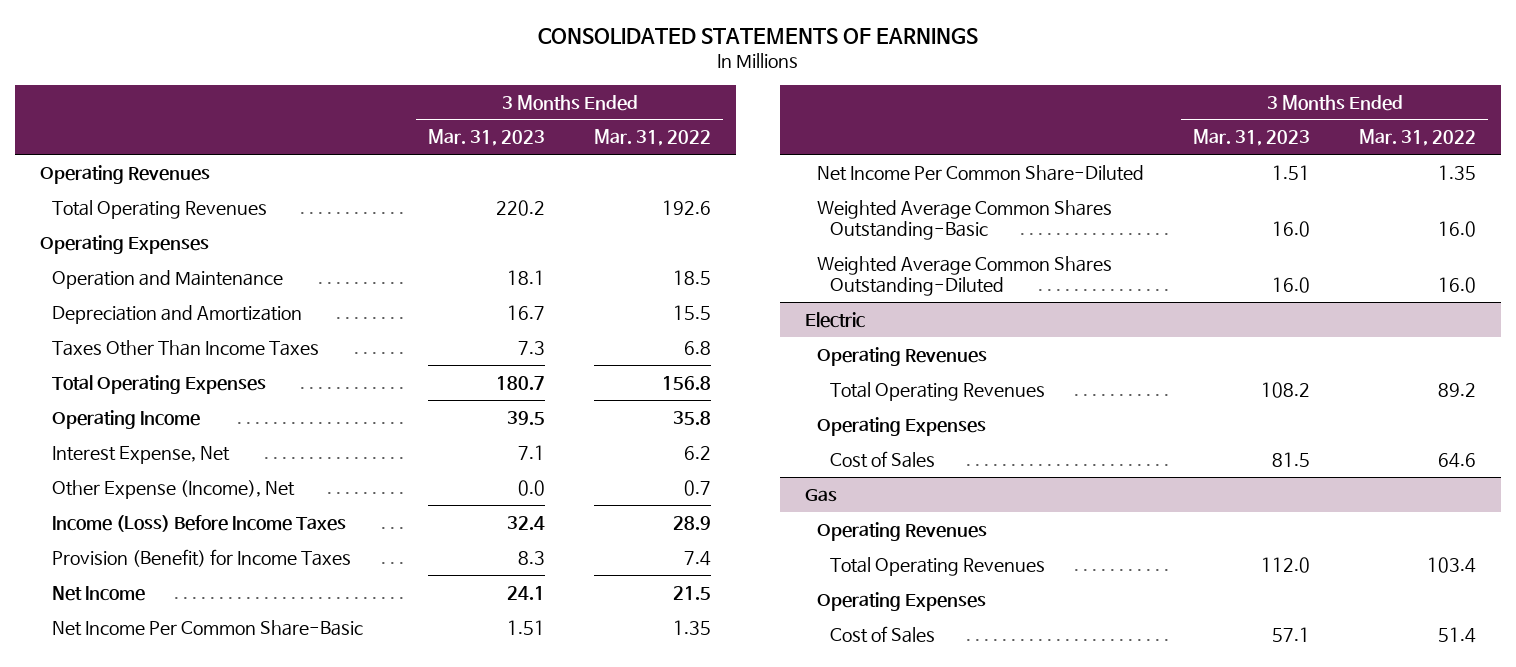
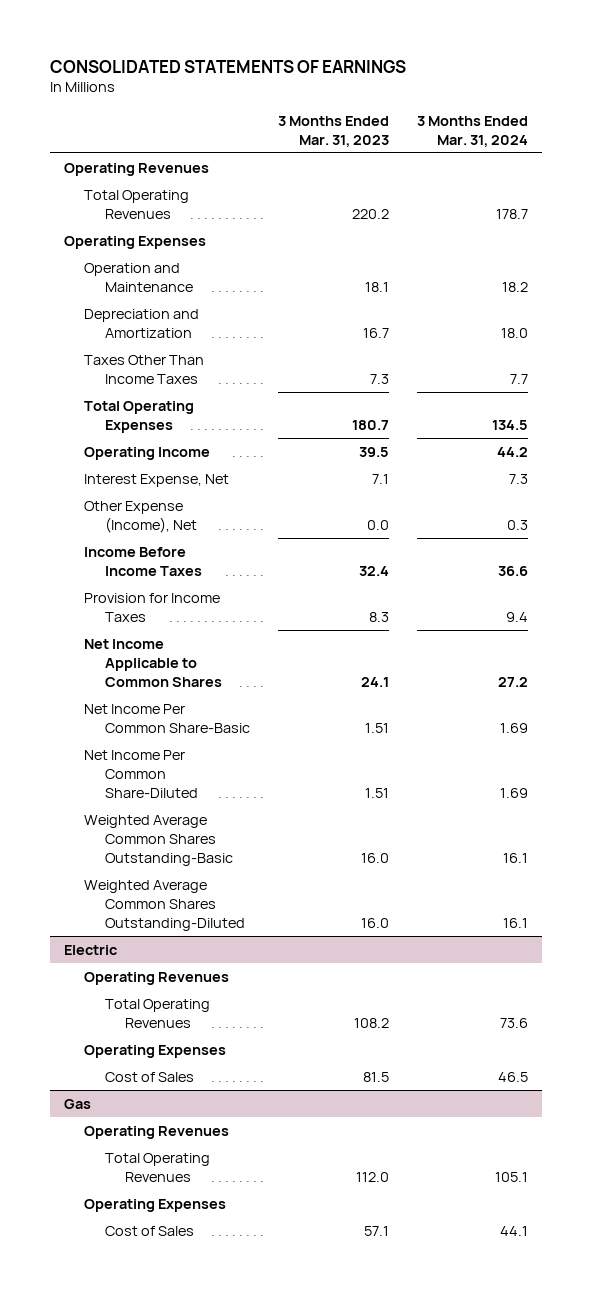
[594,129,712,147] Mar. 31, 2022 -> none
none -> [416,115,528,147] 3 Months Ended Mar. 31, 2024
[52,514,347,532] Income (Loss) Before Income Taxes -> [84,546,202,576] Income Before Income Taxes
[52,548,352,567] Provision (Benefit) for Income Taxes -> [84,592,221,622] Provision for Income Taxes
[52,585,146,601] Net Income -> [84,638,222,687] Net Income Applicable to Common Shares

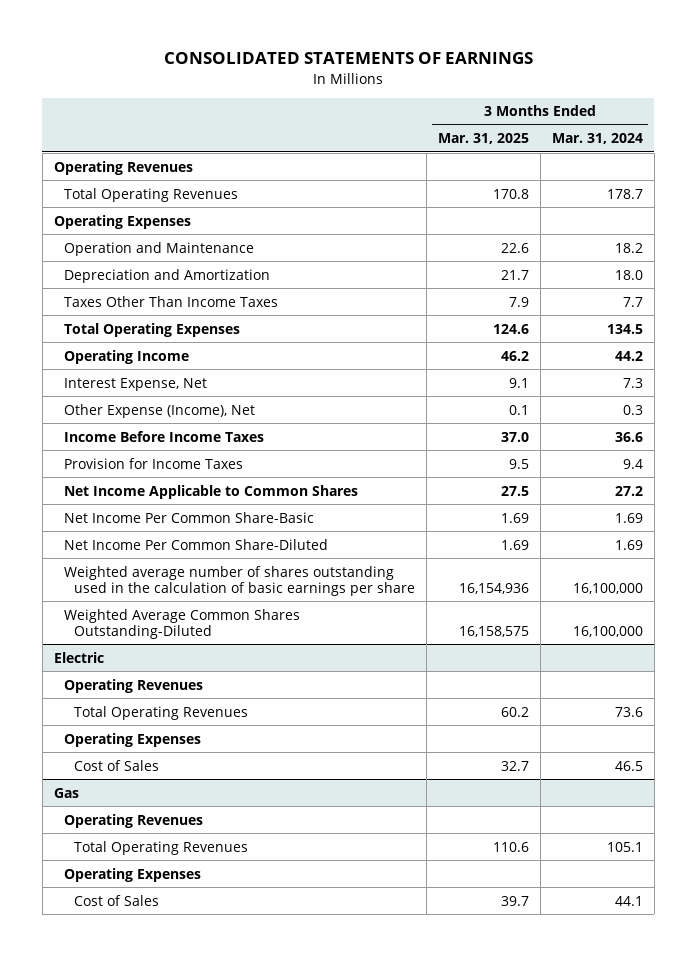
[277,115,389,147] 3 Months Ended Mar. 31, 2023 -> none
none -> [437,133,529,145] Mar. 31, 2025
[84,814,233,866] Weighted Average Common Shares Outstanding-Basic -> [63,565,415,596] Weighted average number of shares outstanding used in the calculation of basic earnings per share
[502,852,528,863] 16.1 -> [572,582,643,594] 16,100,000
[502,917,528,928] 16.1 -> [572,625,643,637] 16,100,000

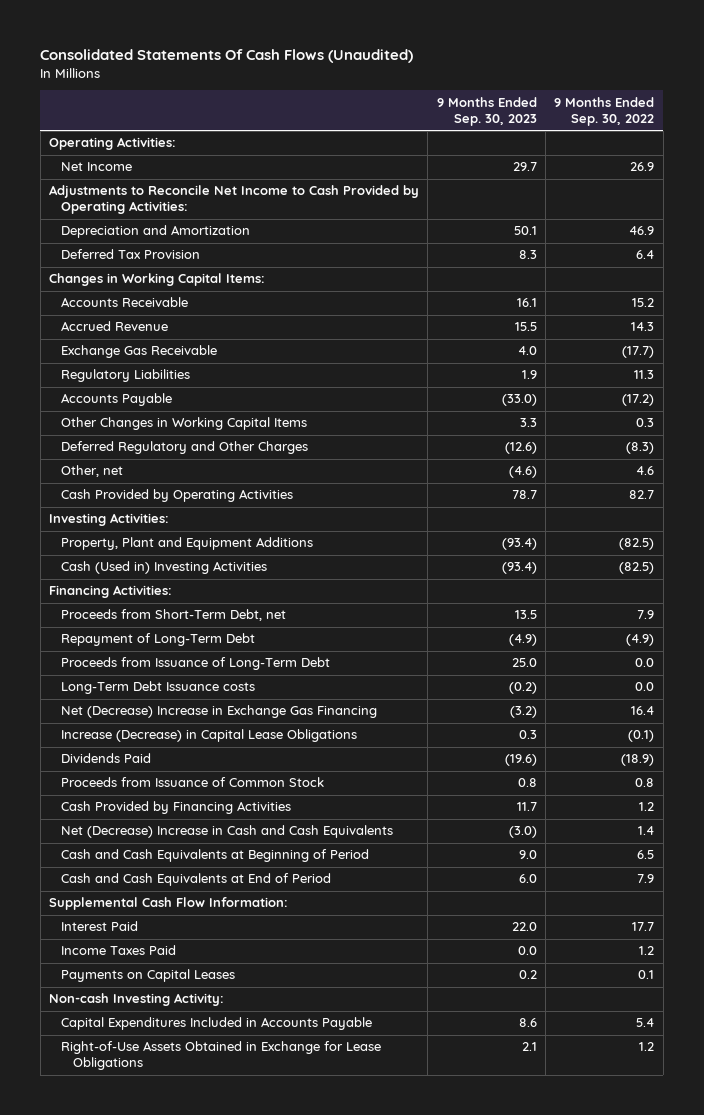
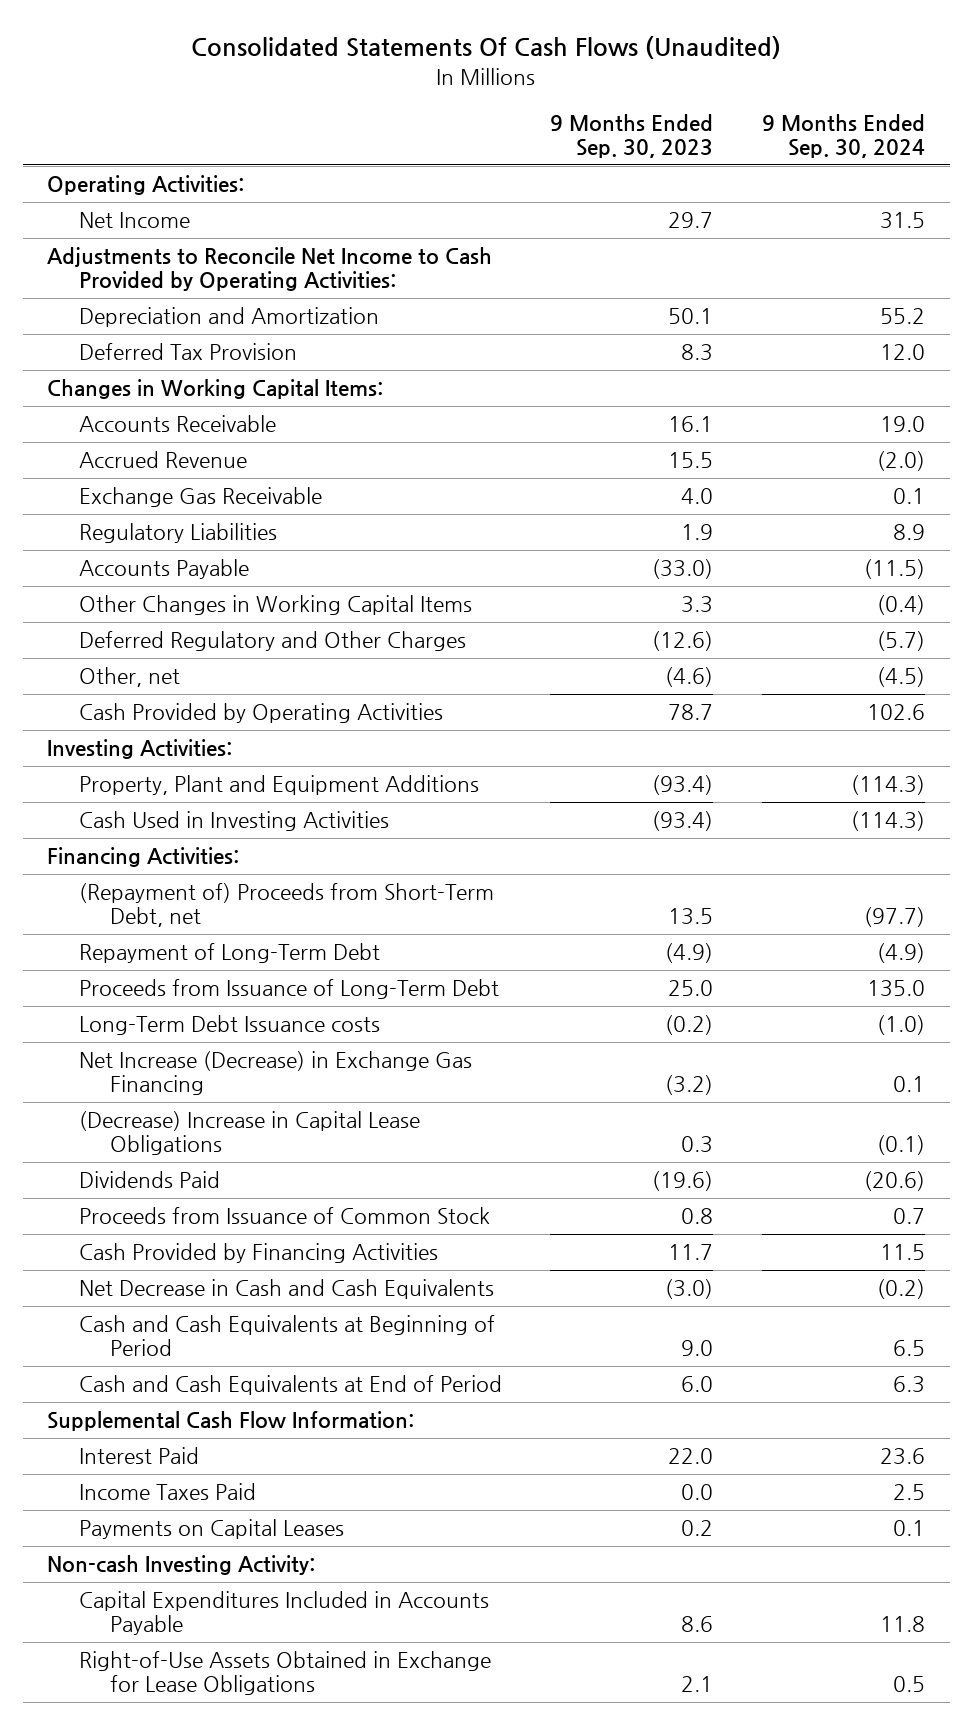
[554,96,655,126] 9 Months Ended Sep. 30, 2022 -> none
none -> [762,113,926,159] 9 Months Ended Sep. 30, 2024
[61,561,268,575] Cash (Used in) Investing Activities -> [78,811,389,832] Cash Used in Investing Activities
[61,609,287,622] Proceeds from Short-Term Debt, net -> [78,883,494,928] (Repayment of) Proceeds from Short-Term Debt, net
[61,705,378,719] Net (Decrease) Increase in Exchange Gas Financing -> [78,1051,472,1096] Net Increase (Decrease) in Exchange Gas Financing
[61,729,358,743] Increase (Decrease) in Capital Lease Obligations -> [78,1111,420,1156] (Decrease) Increase in Capital Lease Obligations
[61,825,394,839] Net (Decrease) Increase in Cash and Cash Equivalents -> [78,1279,494,1300] Net Decrease in Cash and Cash Equivalents

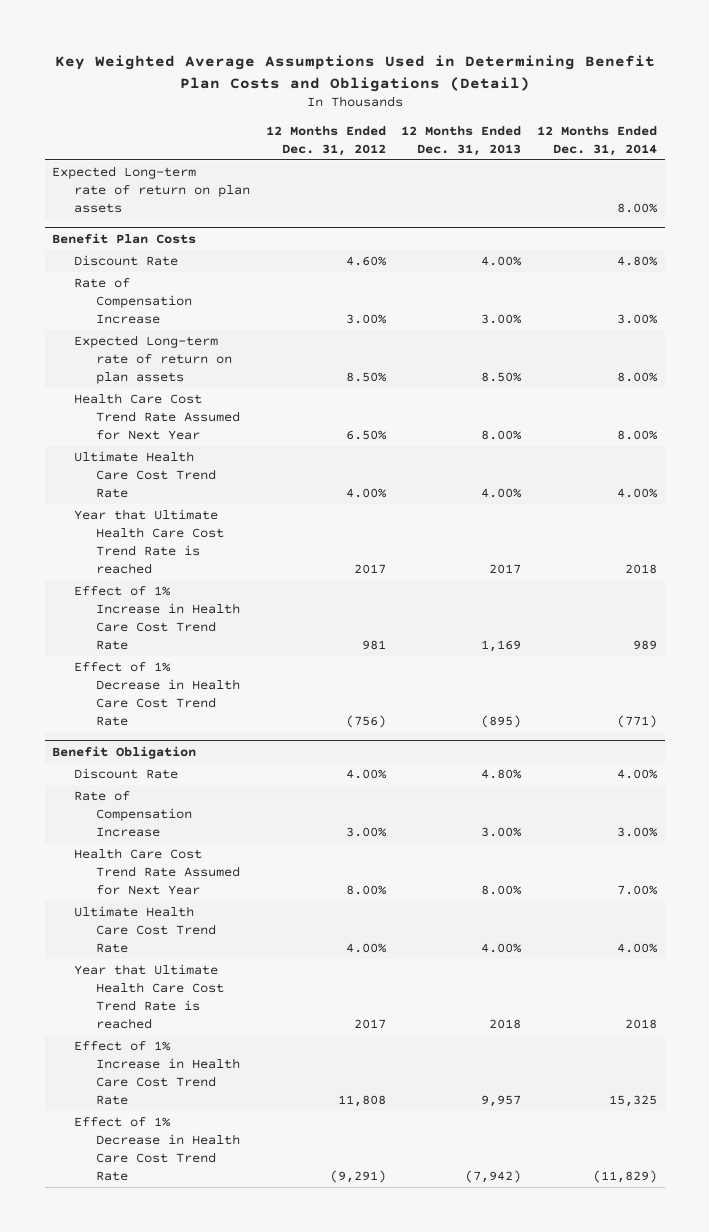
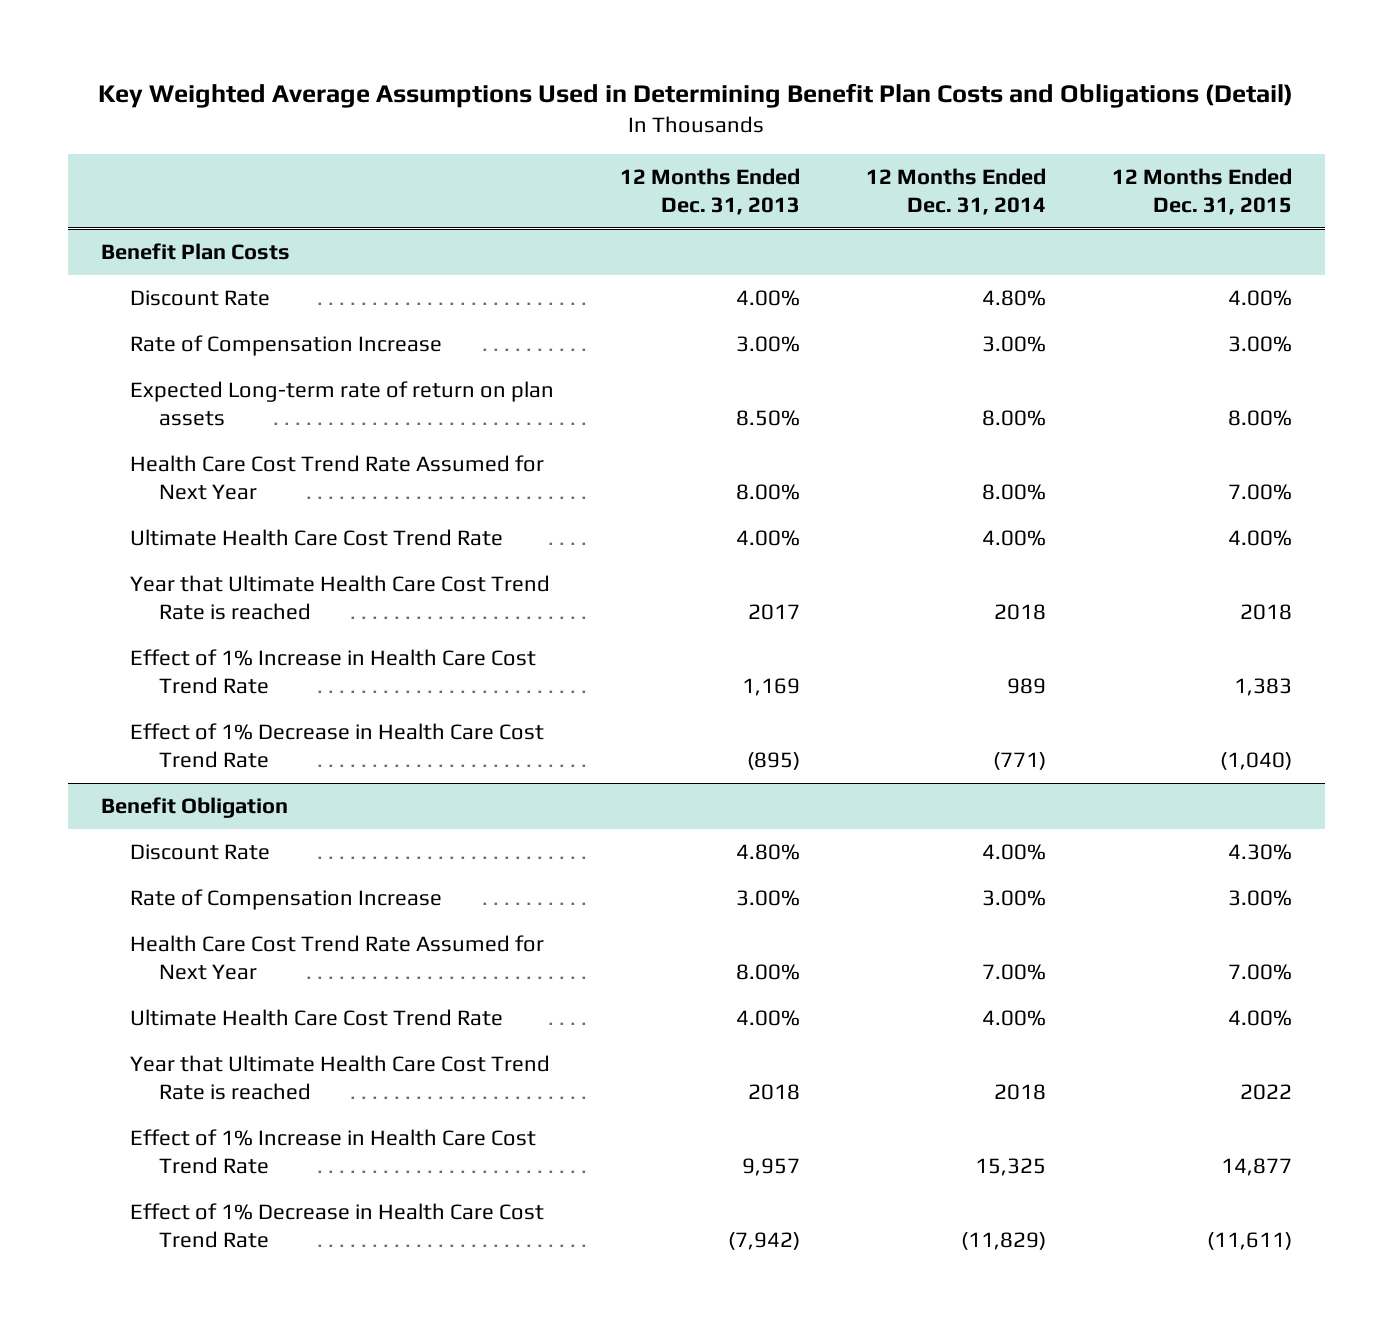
[265,126,386,156] 12 Months Ended Dec. 31, 2012 -> none
none -> [1111,167,1292,216] 12 Months Ended Dec. 31, 2015
[52,166,251,213] Expected Long-term rate of return on plan assets -> none

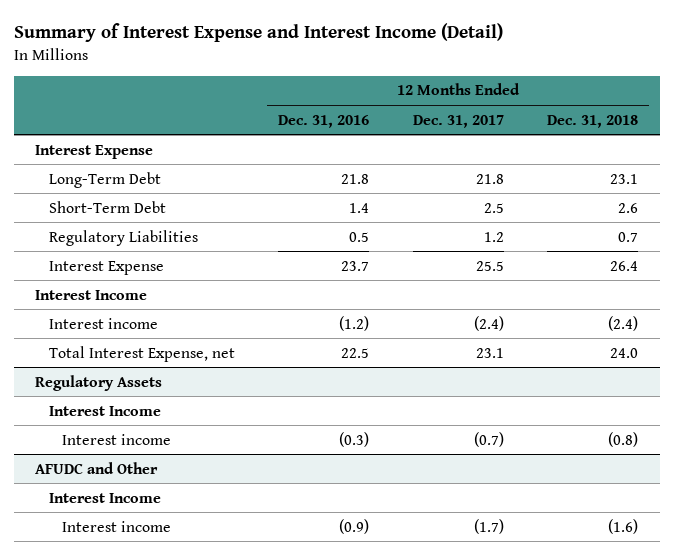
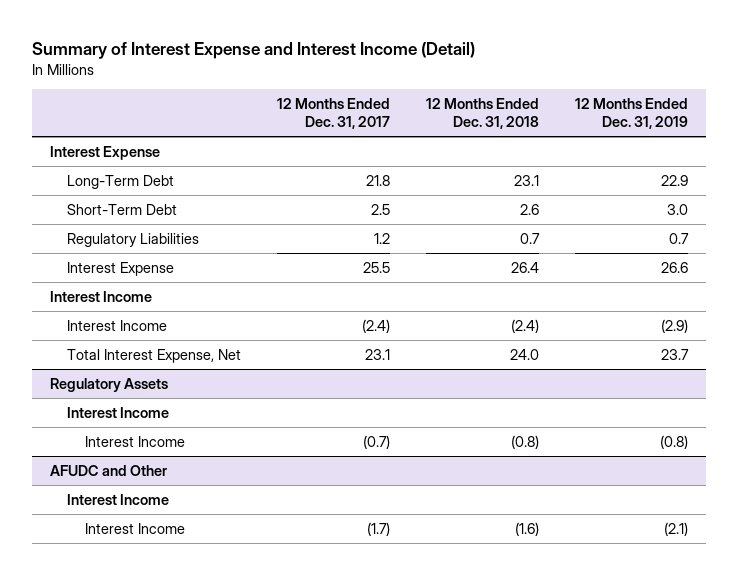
[278,114,370,128] Dec. 31, 2016 -> none
none -> [574,97,688,130] 12 Months Ended Dec. 31, 2019
[48,317,158,329] Interest income -> [67,319,168,331] Interest Income
[48,345,235,362] Total Interest Expense, net -> [67,348,242,363] Total Interest Expense, Net
[62,433,172,445] Interest income -> [85,435,186,447] Interest Income
[62,520,172,532] Interest income -> [85,522,186,534] Interest Income

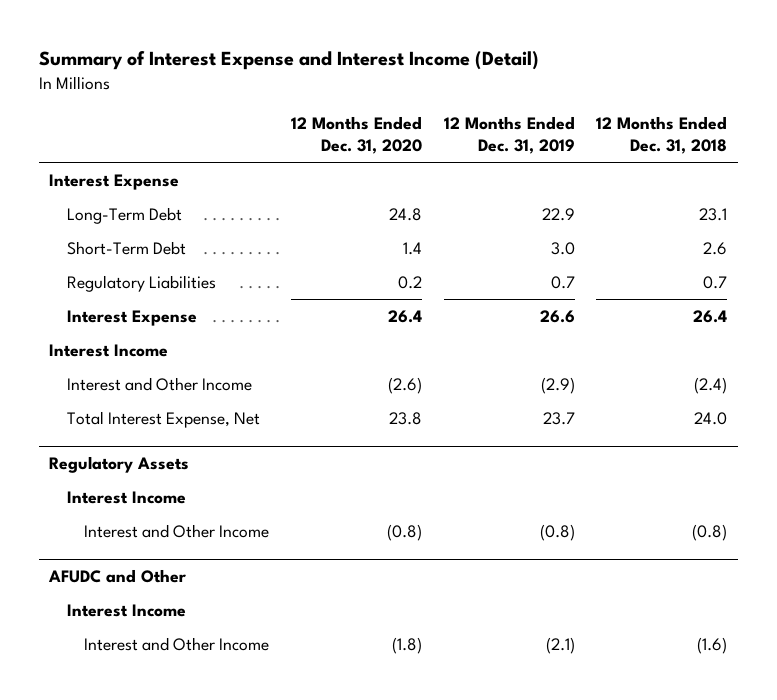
[277,97,391,130] 12 Months Ended Dec. 31, 2017 -> none
none -> [290,115,422,155] 12 Months Ended Dec. 31, 2020
[67,319,168,331] Interest Income -> [66,376,252,391] Interest and Other Income
[85,435,186,447] Interest Income -> [84,523,270,538] Interest and Other Income
[85,522,186,534] Interest Income -> [84,636,270,651] Interest and Other Income

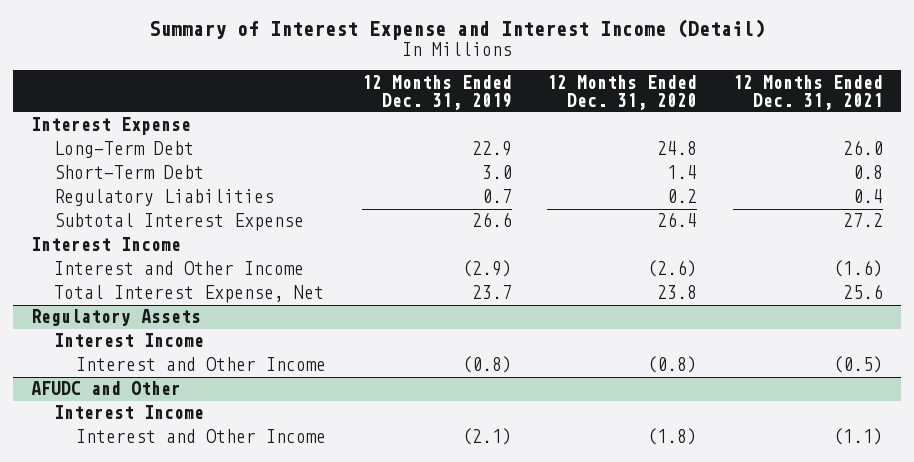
[596,115,728,155] 12 Months Ended Dec. 31, 2018 -> none
none -> [733,74,884,110] 12 Months Ended Dec. 31, 2021
[66,309,197,326] Interest Expense -> [53,213,304,232] Subtotal Interest Expense

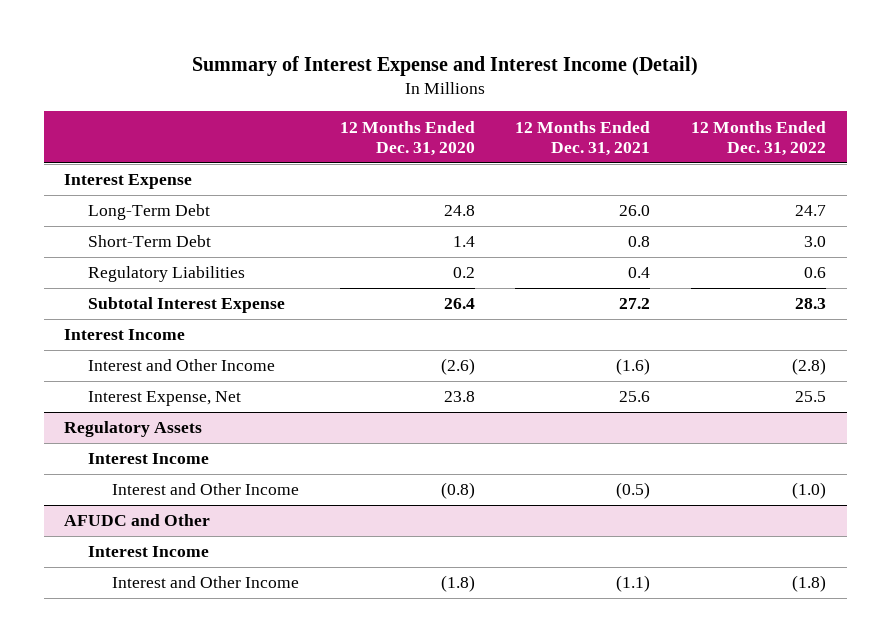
[361,74,512,110] 12 Months Ended Dec. 31, 2019 -> none
none -> [691,120,827,156] 12 Months Ended Dec. 31, 2022
[53,285,324,304] Total Interest Expense, Net -> [87,391,241,407] Interest Expense, Net

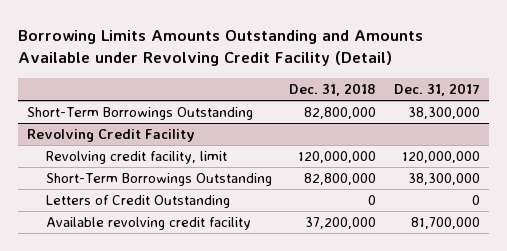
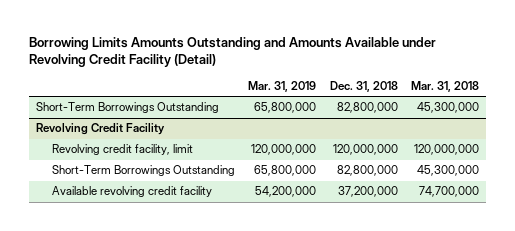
[394,83,481,97] Dec. 31, 2017 -> none
none -> [248,80,317,92] Mar. 31, 2019
none -> [411,80,480,92] Mar. 31, 2018
[45,195,230,209] Letters of Credit Outstanding -> none

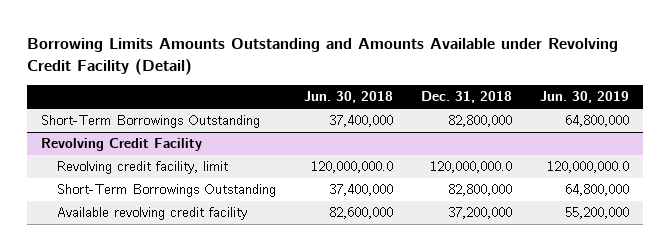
[248,80,317,92] Mar. 31, 2019 -> none
[411,80,480,92] Mar. 31, 2018 -> none
none -> [304,91,394,104] Jun. 30, 2018
none -> [540,91,630,104] Jun. 30, 2019
[332,144,398,156] 120,000,000 -> [430,161,513,174] 120,000,000.0

